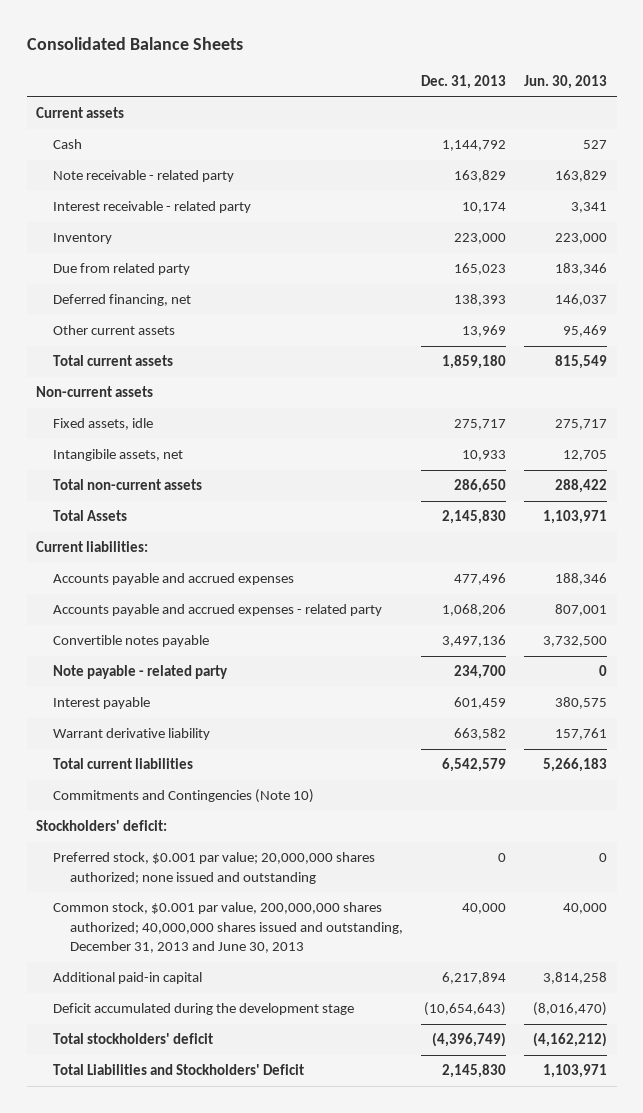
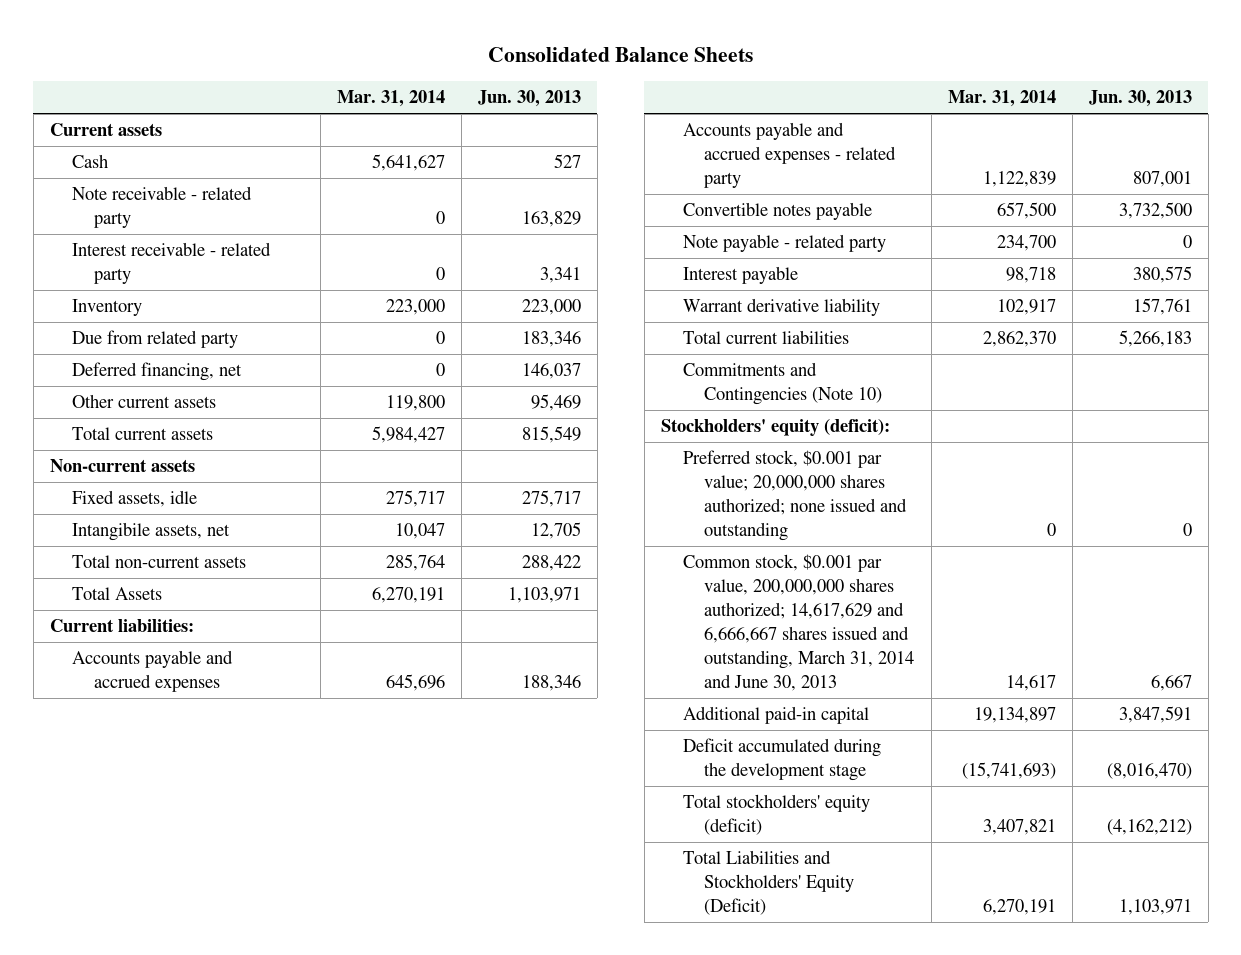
[421,74,507,89] Dec. 31, 2013 -> none
none -> [336,89,445,107] Mar. 31, 2014
[35,820,167,832] Stockholders' deficit: -> [660,419,890,437] Stockholders' equity (deficit):
[52,902,403,953] Common stock, $0.001 par value, 200,000,000 shares authorized; 40,000,000 shares issued and outstanding, December 31, 2013 and June 30, 2013 -> [682,554,915,691] Common stock, $0.001 par value, 200,000,000 shares authorized; 14,617,629 and 6,666,667 shares issued and outstanding, March 31, 2014 and June 30, 2013
[563,903,608,915] 40,000 -> [1150,674,1192,691] 6,667
[543,972,608,985] 3,814,258 -> [1118,706,1192,724] 3,847,591
[52,1033,213,1045] Total stockholders' deficit -> [682,794,870,836] Total stockholders' equity (deficit)
[52,1064,304,1076] Total Liabilities and Stockholders' Deficit -> [682,850,855,916] Total Liabilities and Stockholders' Equity (Deficit)

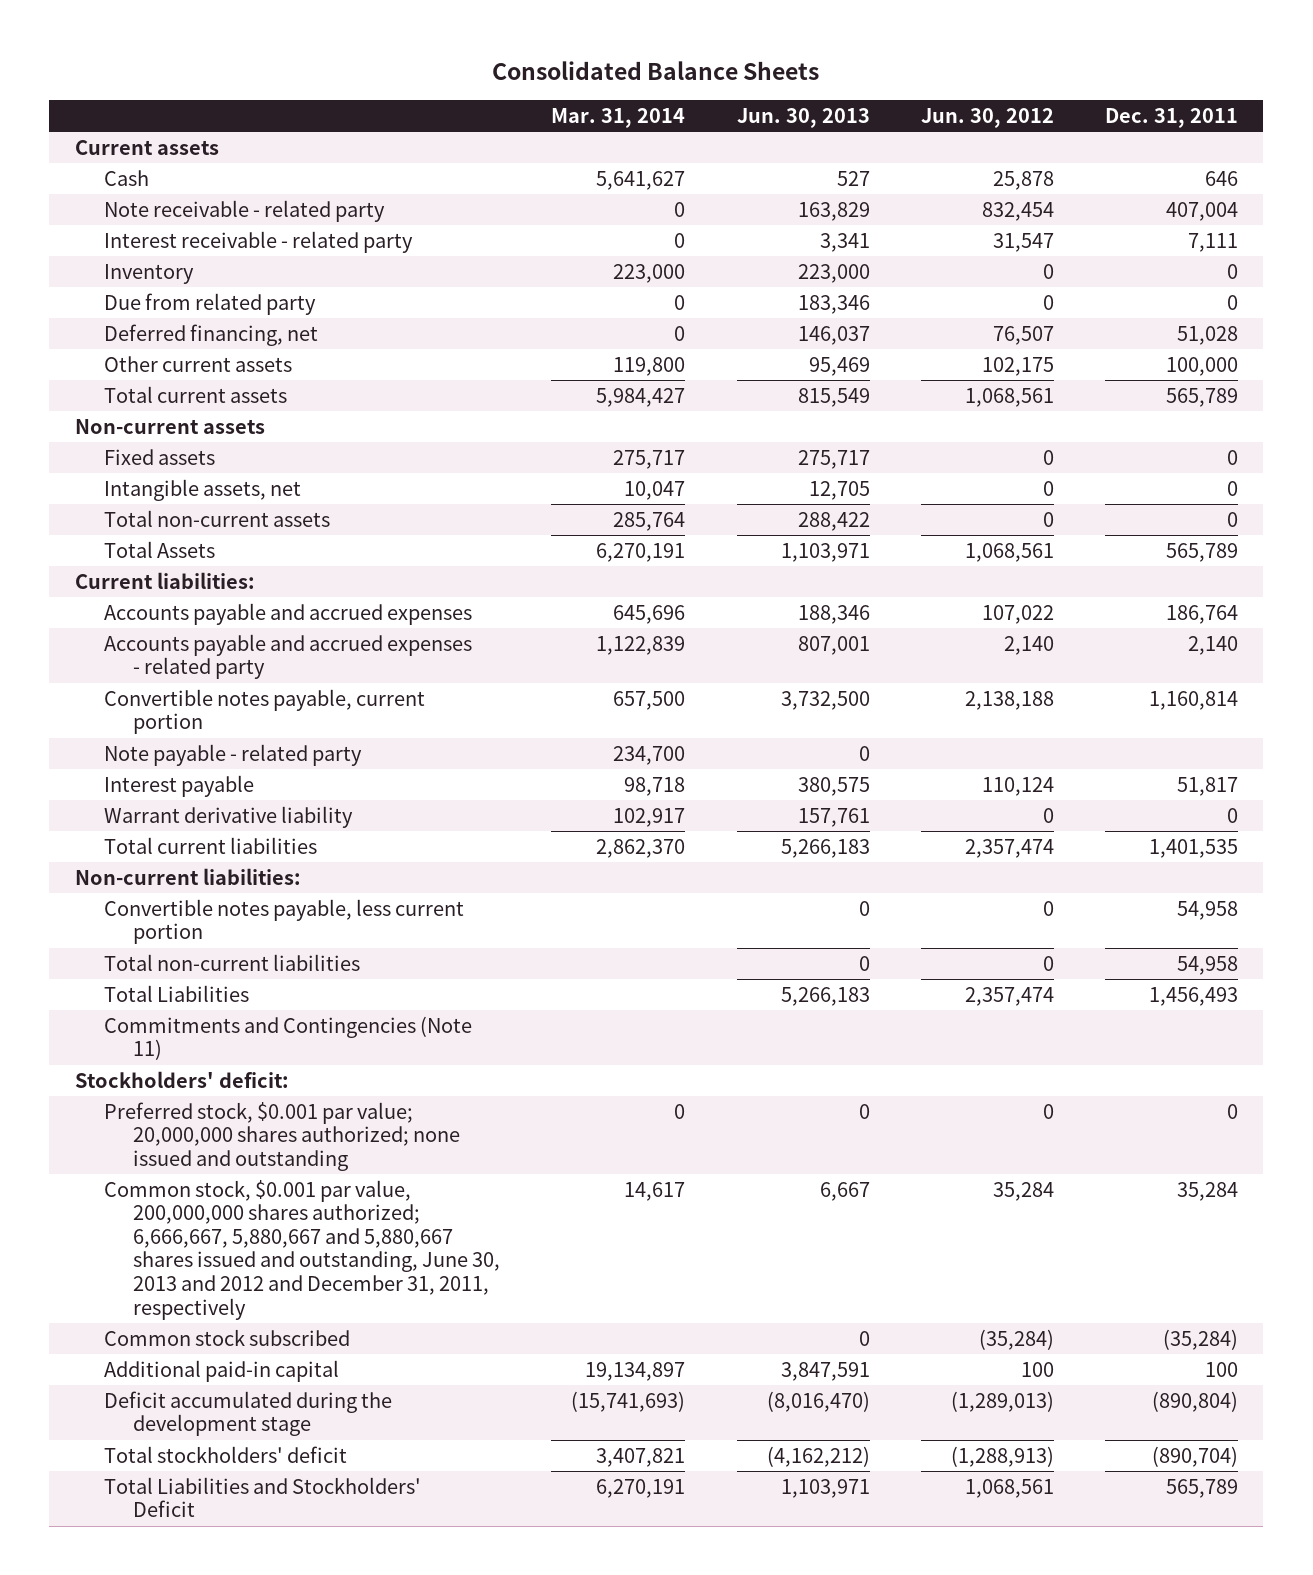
none -> [920,108,1054,129] Jun. 30, 2012
none -> [1104,108,1238,129] Dec. 31, 2011
[71,490,197,508] Fixed assets, idle -> [104,448,216,465] Fixed assets
[71,522,230,542] Intangibile assets, net -> [104,478,302,501] Intangible assets, net
[682,202,872,221] Convertible notes payable -> [104,688,426,735] Convertible notes payable, current portion
none -> [74,867,301,885] Non-current liabilities:
none -> [104,898,465,945] Convertible notes payable, less current portion
none -> [104,953,361,971] Total non-current liabilities
none -> [104,984,250,1002] Total Liabilities
[682,362,883,406] Commitments and Contingencies (Note 10) -> [104,1015,473,1061] Commitments and Contingencies (Note 11)
[660,419,890,437] Stockholders' equity (deficit): -> [74,1070,289,1088] Stockholders' deficit:
[682,554,915,691] Common stock, $0.001 par value, 200,000,000 shares authorized; 14,617,629 and 6,666,667 shares issued and outstanding, March 31, 2014 and June 30, 2013 -> [104,1179,501,1320] Common stock, $0.001 par value, 200,000,000 shares authorized; 6,666,667, 5,880,667 and 5,880,667 shares issued and outstanding, June 30, 2013 and 2012 and December 31, 2011, respectively
none -> [104,1328,351,1346] Common stock subscribed
[682,794,870,836] Total stockholders' equity (deficit) -> [104,1445,348,1463] Total stockholders' deficit
[682,850,855,916] Total Liabilities and Stockholders' Equity (Deficit) -> [104,1476,422,1518] Total Liabilities and Stockholders' Deficit

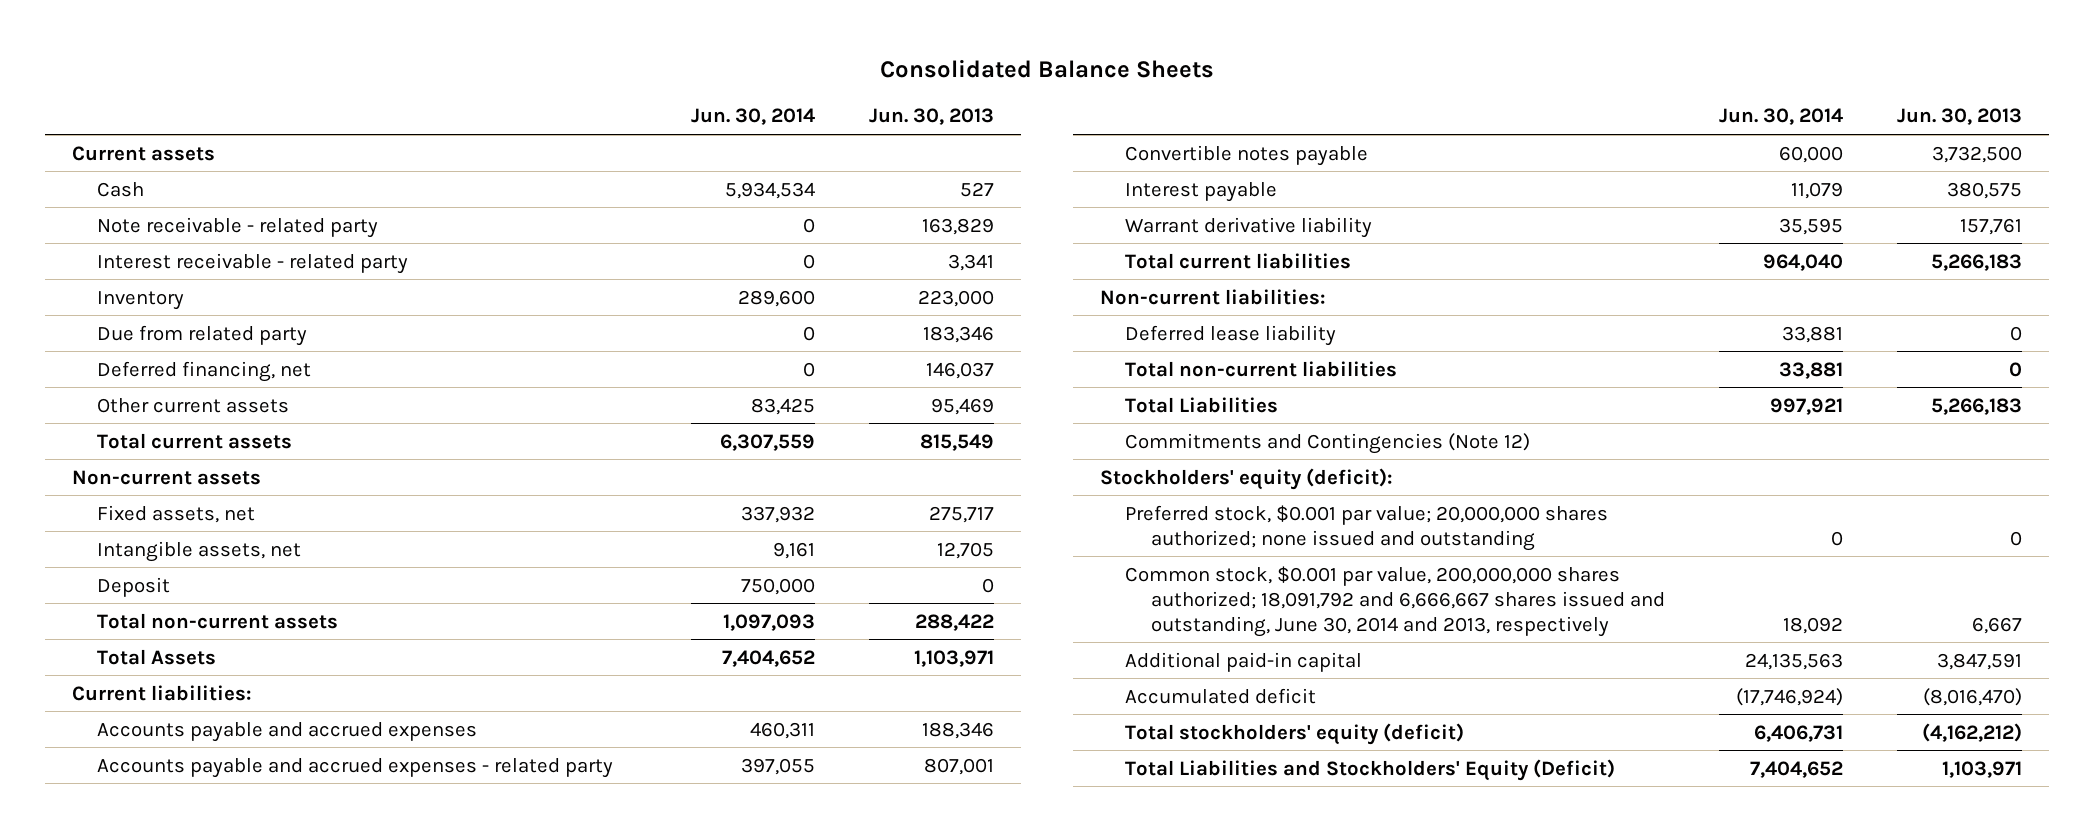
[551,108,686,129] Mar. 31, 2014 -> none
[920,108,1054,129] Jun. 30, 2012 -> none
[1104,108,1238,129] Dec. 31, 2011 -> none
none -> [690,108,815,126] Jun. 30, 2014
[104,448,216,465] Fixed assets -> [97,504,256,523] Fixed assets, net
none -> [97,576,171,597] Deposit
[104,743,363,766] Note payable - related party -> none
[104,688,426,735] Convertible notes payable, current portion -> [1125,144,1369,166] Convertible notes payable
[104,898,465,945] Convertible notes payable, less current portion -> none
none -> [1125,324,1337,346] Deferred lease liability
[104,1015,473,1061] Commitments and Contingencies (Note 11) -> [1125,432,1531,454] Commitments and Contingencies (Note 12)
[74,1070,289,1088] Stockholders' deficit: -> [1099,467,1393,490] Stockholders' equity (deficit):
[104,1328,351,1346] Common stock subscribed -> none
[104,1179,501,1320] Common stock, $0.001 par value, 200,000,000 shares authorized; 6,666,667, 5,880,667 and 5,880,667 shares issued and outstanding, June 30, 2013 and 2012 and December 31, 2011, respectively -> [1125,565,1665,637] Common stock, $0.001 par value, 200,000,000 shares authorized; 18,091,792 and 6,666,667 shares issued and outstanding, June 30, 2014 and 2013, respectively
[104,1390,393,1437] Deficit accumulated during the development stage -> [1125,687,1317,704] Accumulated deficit
[104,1445,348,1463] Total stockholders' deficit -> [1125,722,1465,745] Total stockholders' equity (deficit)
[104,1476,422,1518] Total Liabilities and Stockholders' Deficit -> [1125,758,1616,781] Total Liabilities and Stockholders' Equity (Deficit)

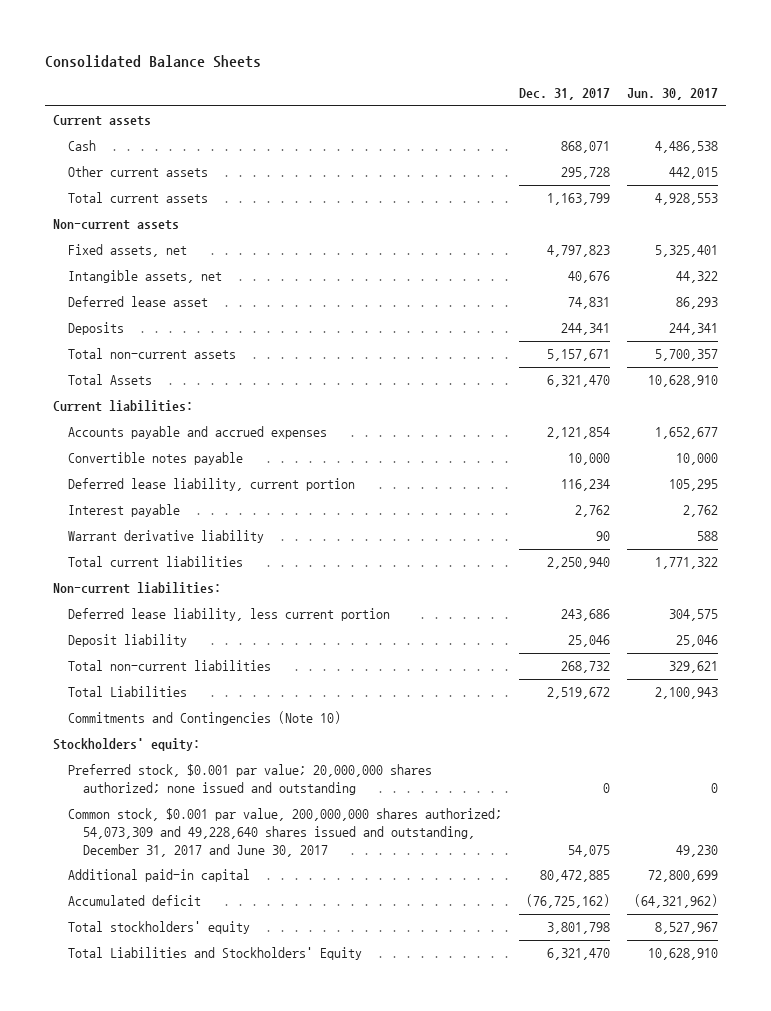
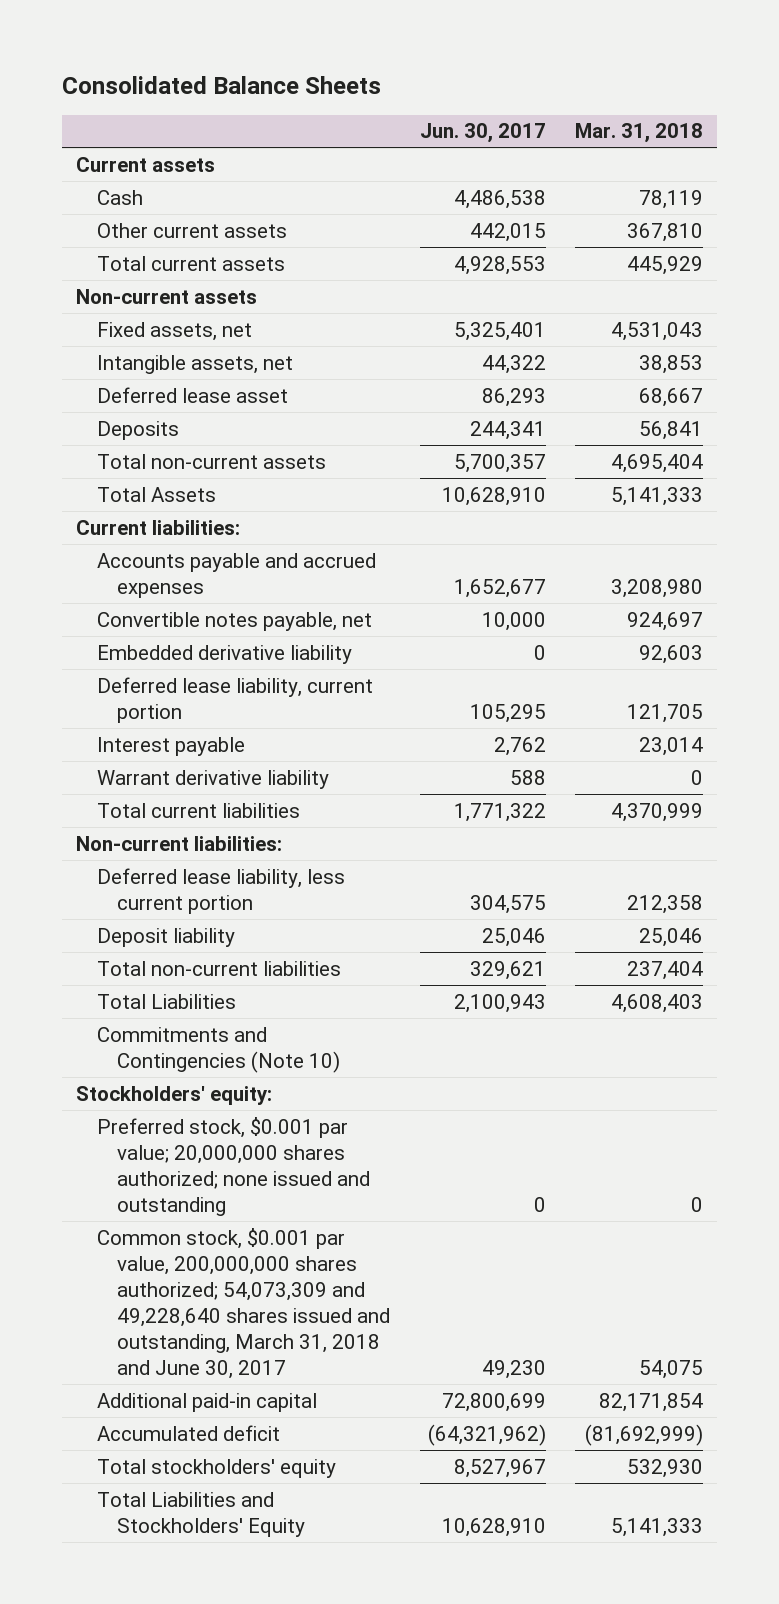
[518,88,610,101] Dec. 31, 2017 -> none
none -> [574,123,703,144] Mar. 31, 2018
[67,452,243,466] Convertible notes payable -> [96,611,372,631] Convertible notes payable, net
none -> [96,644,352,664] Embedded derivative liability
[67,808,502,857] Common stock, $0.001 par value, 200,000,000 shares authorized; 54,073,309 and 49,228,640 shares issued and outstanding, December 31, 2017 and June 30, 2017 -> [96,1227,391,1379] Common stock, $0.001 par value, 200,000,000 shares authorized; 54,073,309 and 49,228,640 shares issued and outstanding, March 31, 2018 and June 30, 2017

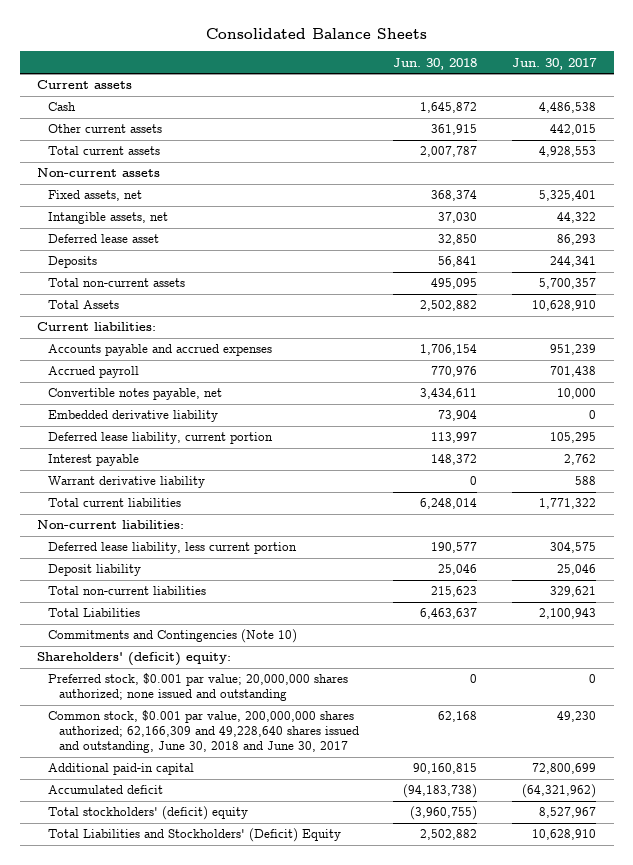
[574,123,703,144] Mar. 31, 2018 -> none
none -> [393,57,478,70] Jun. 30, 2018
[453,578,546,598] 1,652,677 -> [550,344,597,356] 951,239
none -> [47,366,139,379] Accrued payroll
[76,1085,273,1105] Stockholders' equity: -> [37,652,232,667] Shareholders' (deficit) equity:
[96,1227,391,1379] Common stock, $0.001 par value, 200,000,000 shares authorized; 54,073,309 and 49,228,640 shares issued and outstanding, March 31, 2018 and June 30, 2017 -> [47,710,359,754] Common stock, $0.001 par value, 200,000,000 shares authorized; 62,166,309 and 49,228,640 shares issued and outstanding, June 30, 2018 and June 30, 2017
[96,1458,336,1478] Total stockholders' equity -> [47,806,248,821] Total stockholders' (deficit) equity
[96,1491,306,1537] Total Liabilities and Stockholders' Equity -> [47,828,341,843] Total Liabilities and Stockholders' (Deficit) Equity

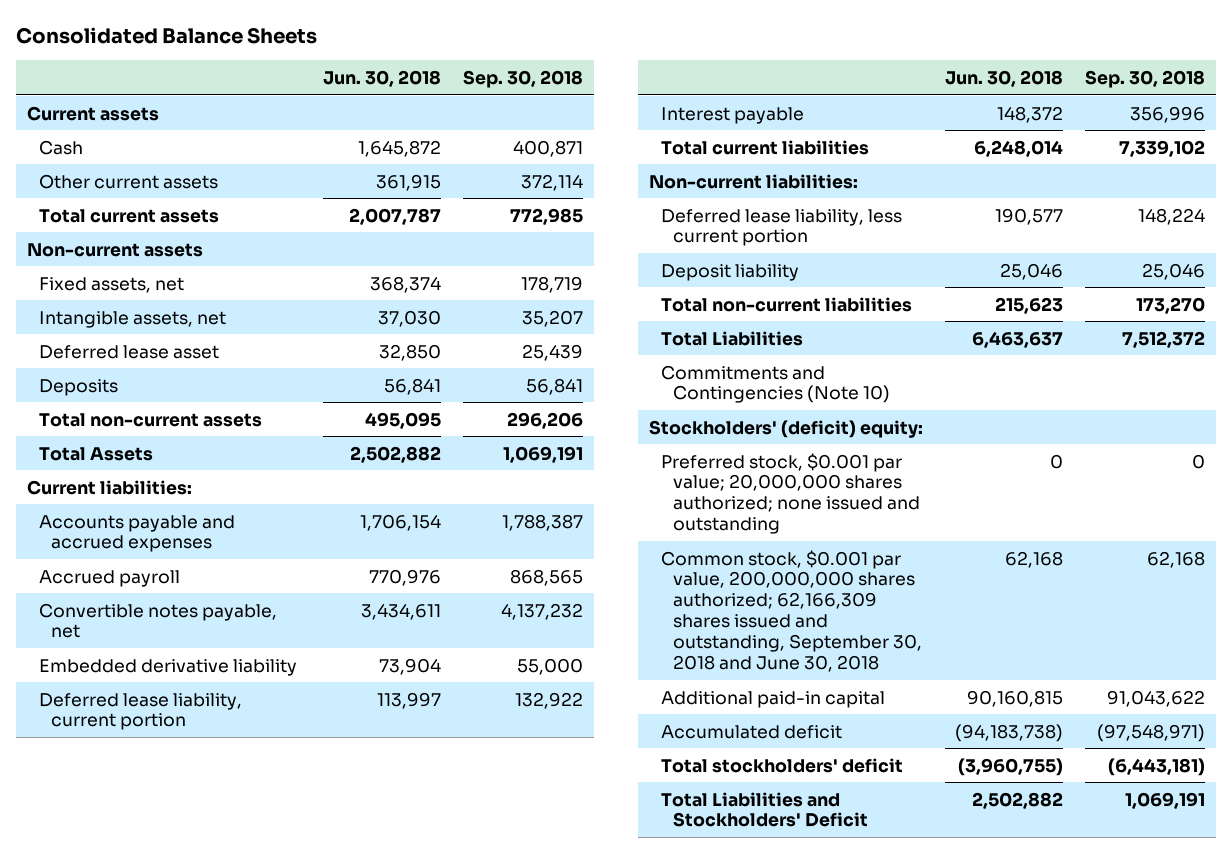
[512,57,598,70] Jun. 30, 2017 -> none
none -> [462,70,583,89] Sep. 30, 2018
[47,476,205,489] Warrant derivative liability -> none
[37,652,232,667] Shareholders' (deficit) equity: -> [648,419,923,438] Stockholders' (deficit) equity:
[47,710,359,754] Common stock, $0.001 par value, 200,000,000 shares authorized; 62,166,309 and 49,228,640 shares issued and outstanding, June 30, 2018 and June 30, 2017 -> [661,549,923,672] Common stock, $0.001 par value, 200,000,000 shares authorized; 62,166,309 shares issued and outstanding, September 30, 2018 and June 30, 2018
[47,806,248,821] Total stockholders' (deficit) equity -> [661,757,904,773] Total stockholders' deficit
[47,828,341,843] Total Liabilities and Stockholders' (Deficit) Equity -> [661,791,869,828] Total Liabilities and Stockholders' Deficit

